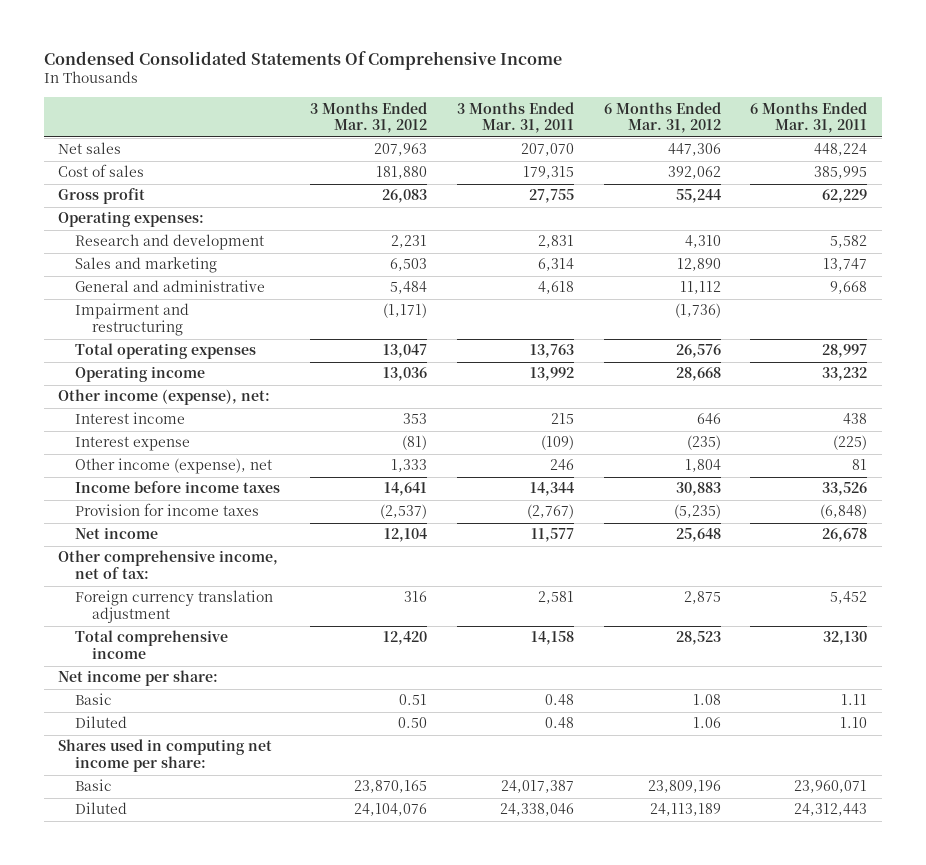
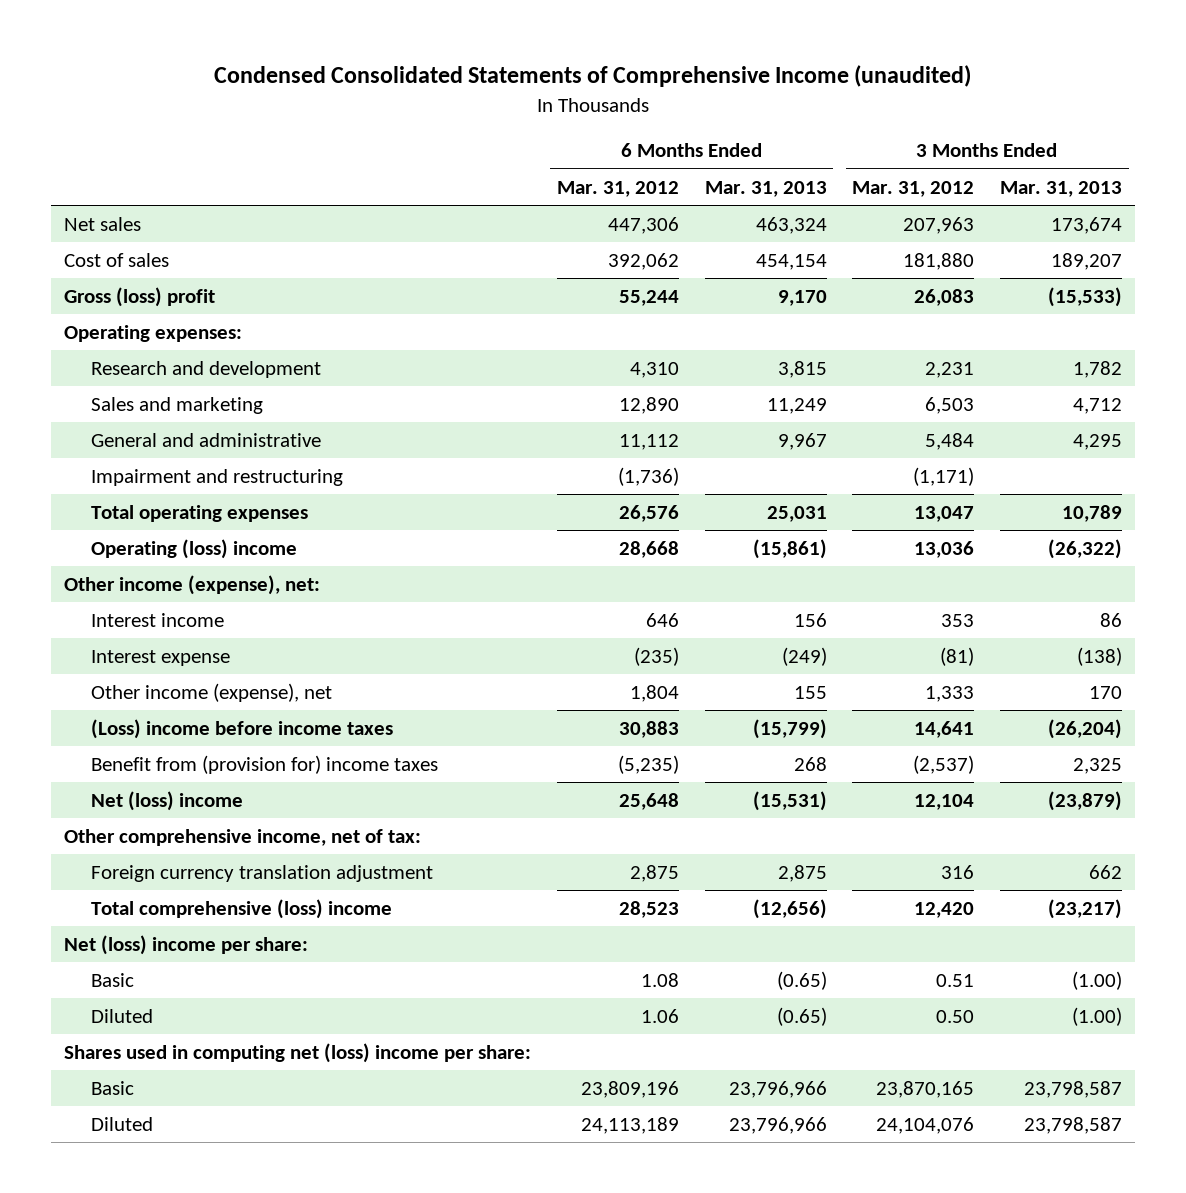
[43,50,562,70] Condensed Consolidated Statements Of Comprehensive Income -> [214,65,972,88] Condensed Consolidated Statements of Comprehensive Income (unaudited)
[456,101,574,134] 3 Months Ended Mar. 31, 2011 -> none
[750,101,868,134] 6 Months Ended Mar. 31, 2011 -> none
none -> [704,180,827,197] Mar. 31, 2013
none -> [1000,180,1123,197] Mar. 31, 2013
[58,188,146,205] Gross profit -> [63,286,215,307] Gross (loss) profit
[75,366,206,383] Operating income -> [90,538,297,559] Operating (loss) income
[75,481,281,494] Income before income taxes -> [90,718,393,739] (Loss) income before income taxes
[75,503,260,517] Provision for income taxes -> [90,754,438,774] Benefit from (provision for) income taxes
[75,527,159,540] Net income -> [90,790,243,811] Net (loss) income
[75,630,229,660] Total comprehensive income -> [90,898,392,919] Total comprehensive (loss) income
[58,670,219,687] Net income per share: -> [63,934,308,955] Net (loss) income per share:
[58,739,273,773] Shares used in computing net income per share: -> [63,1042,531,1063] Shares used in computing net (loss) income per share:

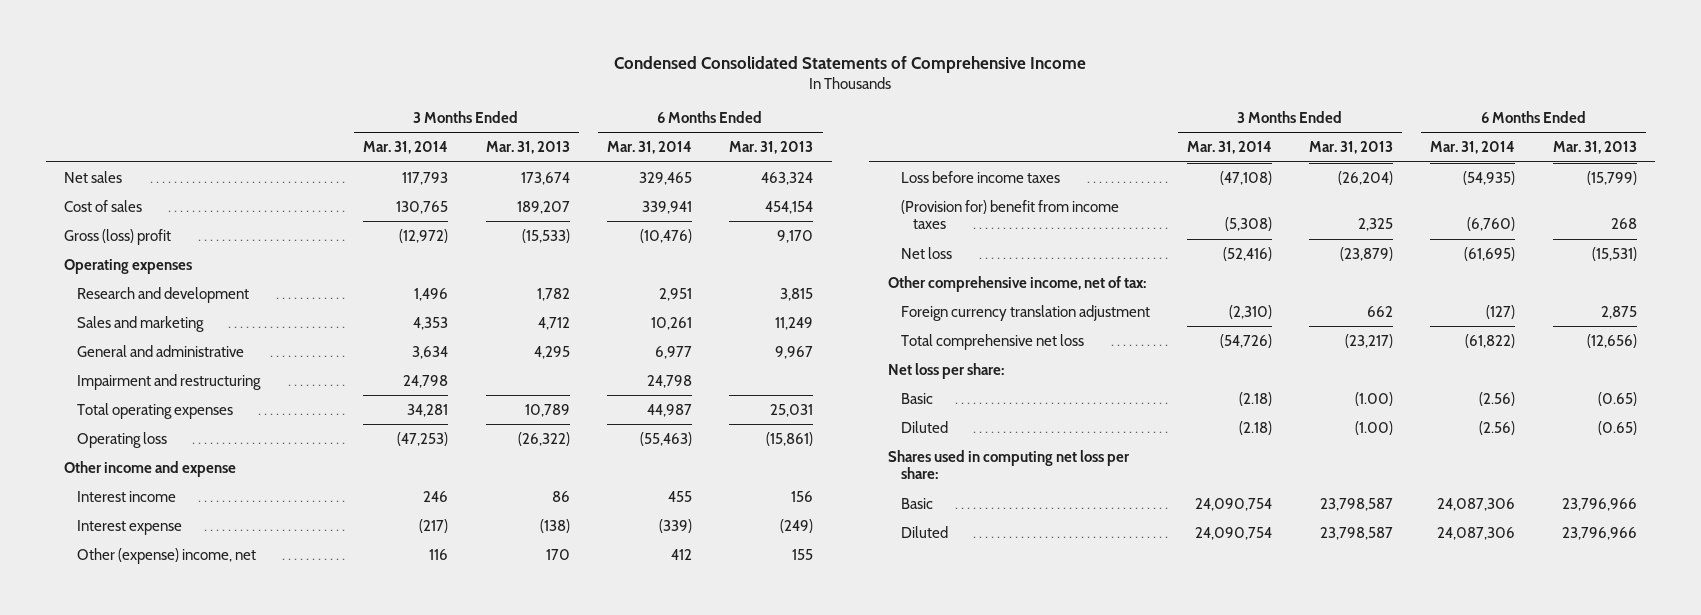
[214,65,972,88] Condensed Consolidated Statements of Comprehensive Income (unaudited) -> [614,55,1087,73] Condensed Consolidated Statements of Comprehensive Income
[556,180,679,197] Mar. 31, 2012 -> none
[852,180,975,197] Mar. 31, 2012 -> none
none -> [363,141,449,155] Mar. 31, 2014
none -> [606,141,692,155] Mar. 31, 2014
[63,324,242,342] Operating expenses: -> [64,258,193,274] Operating expenses
[90,538,297,559] Operating (loss) income -> [77,431,168,448] Operating loss
[63,574,320,595] Other income (expense), net: -> [64,460,237,477] Other income and expense
[90,682,332,702] Other income (expense), net -> [77,547,257,564] Other (expense) income, net
[90,718,393,739] (Loss) income before income taxes -> [900,170,1060,183] Loss before income taxes
[90,754,438,774] Benefit from (provision for) income taxes -> [900,199,1119,230] (Provision for) benefit from income taxes
[90,790,243,811] Net (loss) income -> [900,246,952,259] Net loss
[90,898,392,919] Total comprehensive (loss) income -> [900,333,1084,350] Total comprehensive net loss
[63,934,308,955] Net (loss) income per share: -> [887,362,1004,379] Net loss per share:
[63,1042,531,1063] Shares used in computing net (loss) income per share: -> [887,449,1130,480] Shares used in computing net loss per share:

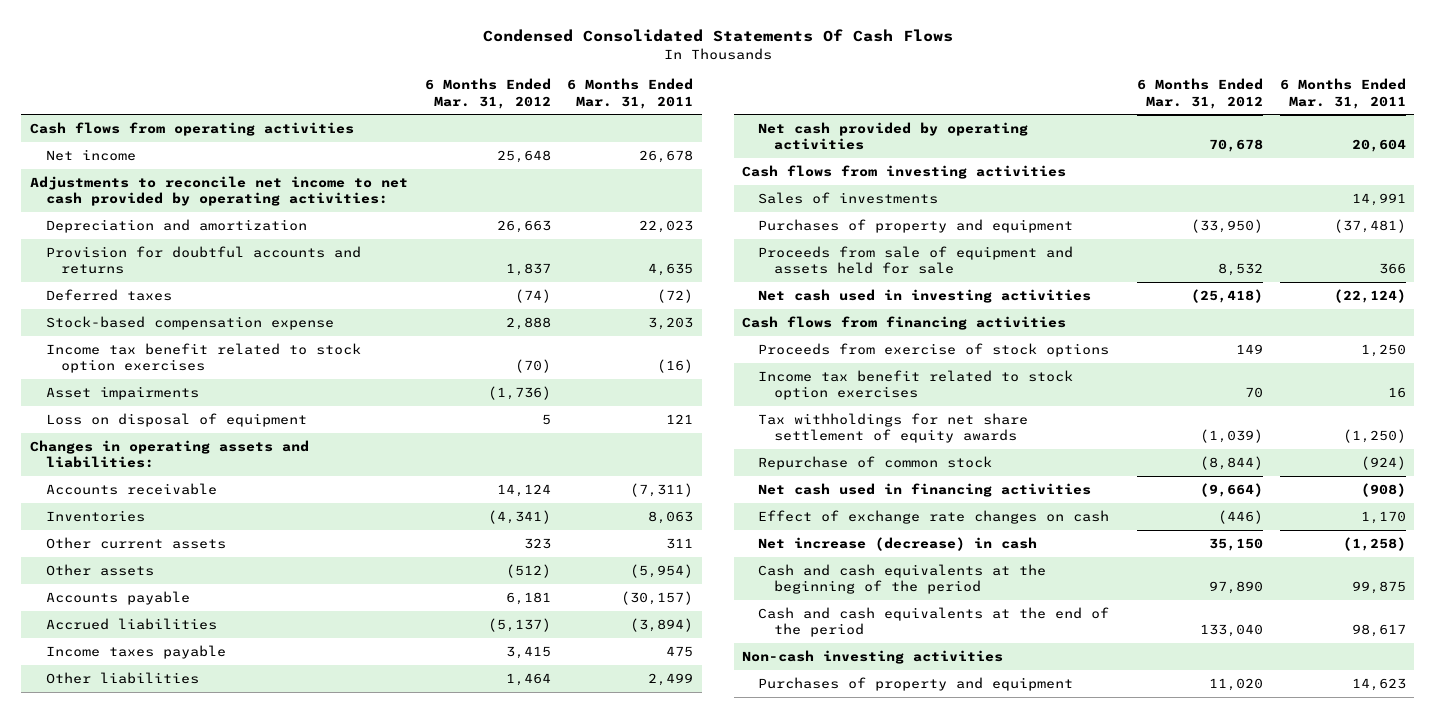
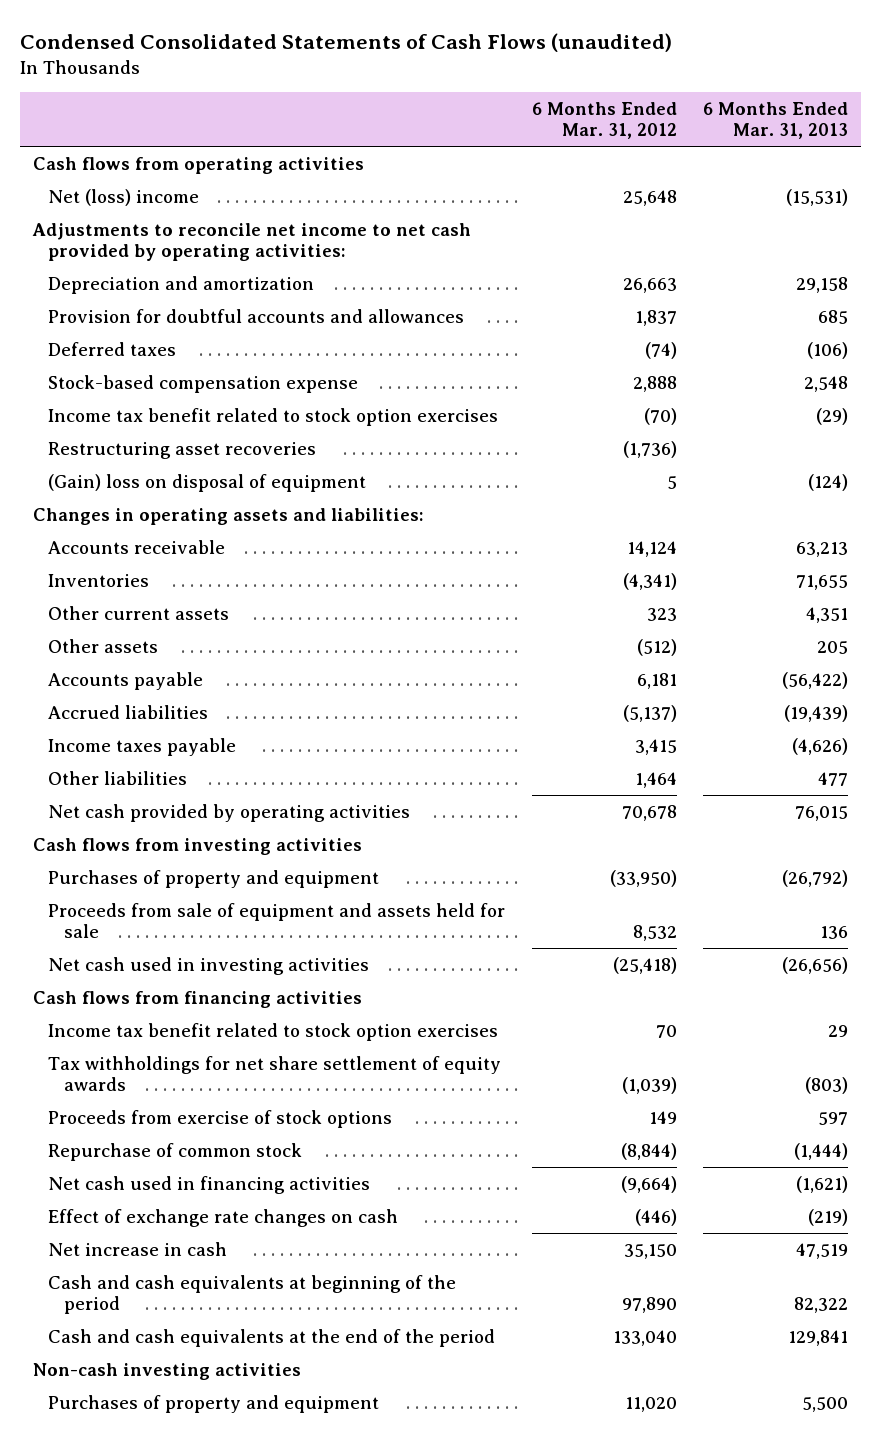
[482,29,953,43] Condensed Consolidated Statements Of Cash Flows -> [19,32,672,52] Condensed Consolidated Statements of Cash Flows (unaudited)
[567,78,694,109] 6 Months Ended Mar. 31, 2011 -> none
none -> [702,101,848,140] 6 Months Ended Mar. 31, 2013
[45,148,136,161] Net income -> [48,188,200,206] Net (loss) income
[45,245,361,275] Provision for doubtful accounts and returns -> [48,308,465,323] Provision for doubtful accounts and allowances
[45,385,199,400] Asset impairments -> [48,441,317,459] Restructuring asset recoveries
[45,412,307,427] Loss on disposal of equipment -> [48,473,367,492] (Gain) loss on disposal of equipment
[757,191,938,204] Sales of investments -> none
[757,342,1109,357] Proceeds from exercise of stock options -> [48,1109,393,1128] Proceeds from exercise of stock options
[757,536,1037,551] Net increase (decrease) in cash -> [48,1241,228,1256] Net increase in cash
[757,563,1046,595] Cash and cash equivalents at the beginning of the period -> [48,1274,457,1315] Cash and cash equivalents at beginning of the period

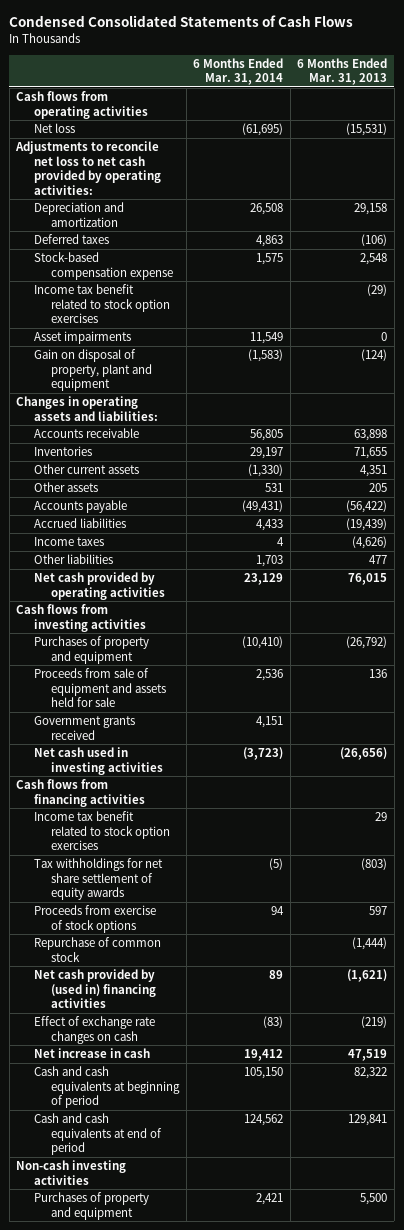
[19,32,672,52] Condensed Consolidated Statements of Cash Flows (unaudited) -> [9,15,354,28] Condensed Consolidated Statements of Cash Flows
[531,101,677,140] 6 Months Ended Mar. 31, 2012 -> none
none -> [193,57,284,86] 6 Months Ended Mar. 31, 2014
[48,188,200,206] Net (loss) income -> [33,123,75,134] Net loss
[32,222,472,262] Adjustments to reconcile net income to net cash provided by operating activities: -> [15,141,161,195] Adjustments to reconcile net loss to net cash provided by operating activities:
[48,308,465,323] Provision for doubtful accounts and allowances -> none
[48,441,317,459] Restructuring asset recoveries -> none
none -> [33,331,131,345] Asset impairments
[48,473,367,492] (Gain) loss on disposal of equipment -> [33,349,153,392] Gain on disposal of property, plant and equipment
[795,541,848,557] 63,213 -> [354,429,388,442] 63,898
[48,737,237,756] Income taxes payable -> [33,537,104,547] Income taxes
none -> [33,716,135,740] Government grants received
[48,1175,371,1194] Net cash used in financing activities -> [33,969,157,1009] Net cash provided by (used in) financing activities
[48,1274,457,1315] Cash and cash equivalents at beginning of the period -> [33,1066,181,1109] Cash and cash equivalents at beginning of period
[48,1328,496,1347] Cash and cash equivalents at the end of the period -> [33,1113,163,1156] Cash and cash equivalents at end of period

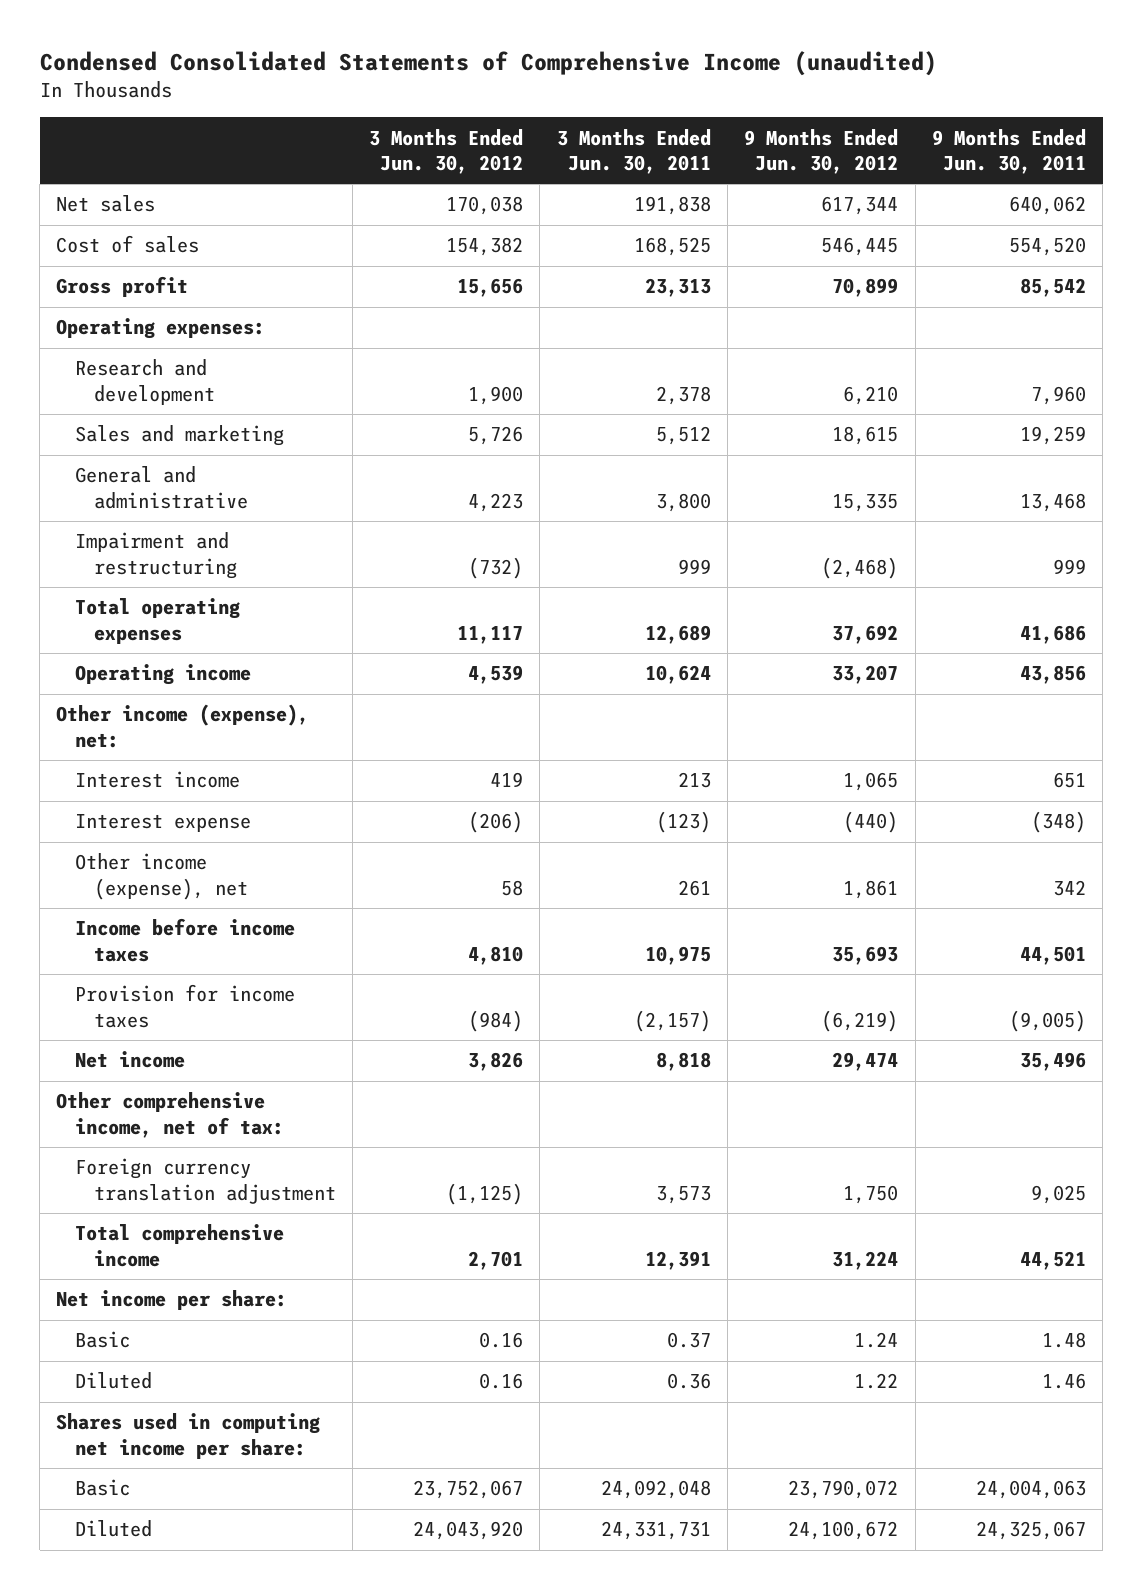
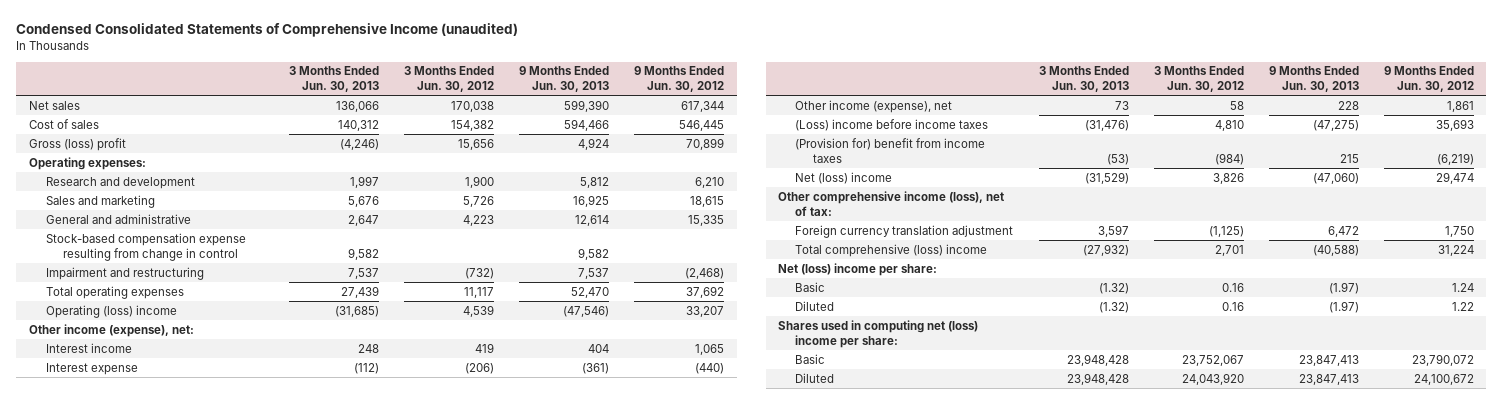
[556,128,711,175] 3 Months Ended Jun. 30, 2011 -> none
[931,128,1086,175] 9 Months Ended Jun. 30, 2011 -> none
none -> [288,66,379,93] 3 Months Ended Jun. 30, 2013
none -> [518,66,609,93] 9 Months Ended Jun. 30, 2013
[56,276,189,298] Gross profit -> [28,137,126,151] Gross (loss) profit
none -> [45,232,246,261] Stock-based compensation expense resulting from change in control
[74,664,251,686] Operating income -> [45,304,177,318] Operating (loss) income
[74,918,295,962] Income before income taxes -> [795,118,989,131] (Loss) income before income taxes
[74,984,295,1028] Provision for income taxes -> [795,137,986,163] (Provision for) benefit from income taxes
[74,1051,185,1069] Net income -> [795,171,893,184] Net (loss) income
[56,1092,284,1138] Other comprehensive income, net of tax: -> [778,190,1005,216] Other comprehensive income (loss), net of tax:
[74,1224,284,1267] Total comprehensive income -> [795,243,988,257] Total comprehensive (loss) income
[56,1290,288,1311] Net income per share: -> [778,262,938,276] Net (loss) income per share:
[56,1413,321,1459] Shares used in computing net income per share: -> [778,319,979,348] Shares used in computing net (loss) income per share:

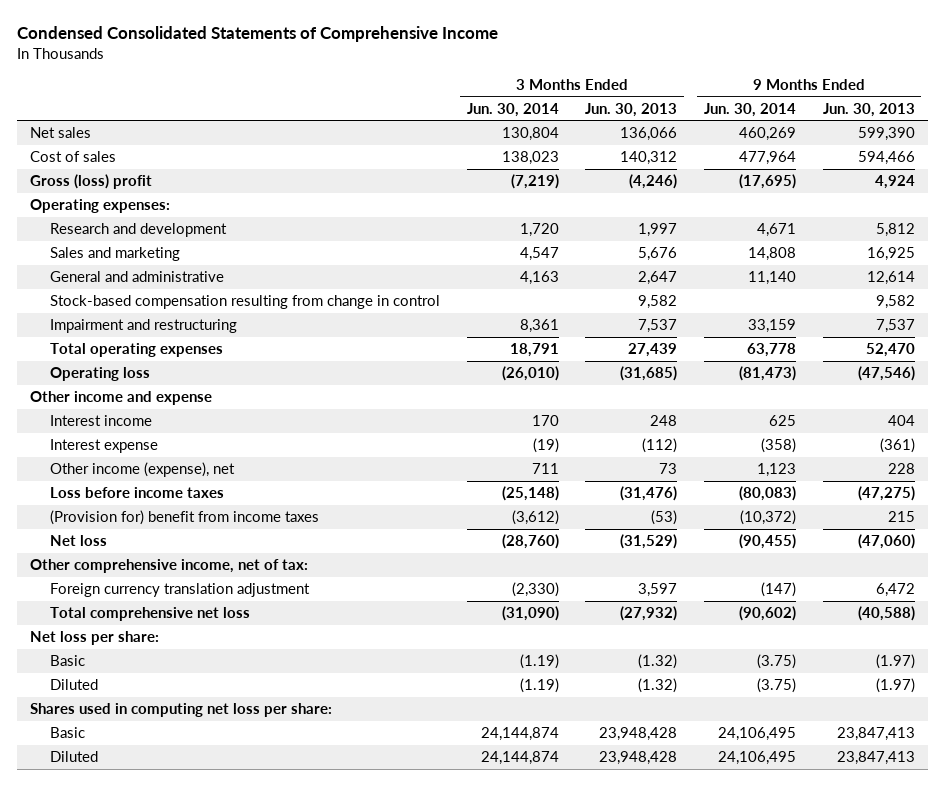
[16,23,519,38] Condensed Consolidated Statements of Comprehensive Income (unaudited) -> [16,25,498,42] Condensed Consolidated Statements of Comprehensive Income
[403,66,494,93] 3 Months Ended Jun. 30, 2012 -> none
[634,66,725,93] 9 Months Ended Jun. 30, 2012 -> none
none -> [466,102,559,117] Jun. 30, 2014
none -> [704,102,797,117] Jun. 30, 2014
[45,232,246,261] Stock-based compensation expense resulting from change in control -> [50,295,441,310] Stock-based compensation resulting from change in control
[45,304,177,318] Operating (loss) income -> [50,367,151,382] Operating loss
[28,323,194,337] Other income (expense), net: -> [29,391,212,406] Other income and expense
[795,118,989,131] (Loss) income before income taxes -> [50,487,225,499] Loss before income taxes
[795,171,893,184] Net (loss) income -> [50,535,108,547] Net loss
[778,190,1005,216] Other comprehensive income (loss), net of tax: -> [29,559,308,574] Other comprehensive income, net of tax:
[795,243,988,257] Total comprehensive (loss) income -> [50,607,251,622] Total comprehensive net loss
[778,262,938,276] Net (loss) income per share: -> [29,631,159,646] Net loss per share:
[778,319,979,348] Shares used in computing net (loss) income per share: -> [29,703,332,718] Shares used in computing net loss per share:

